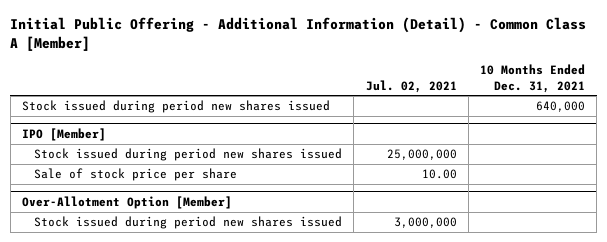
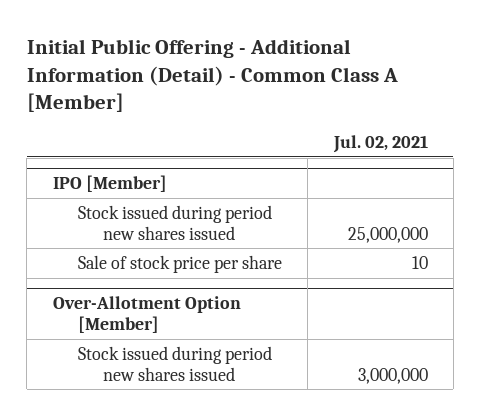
[480,64,586,93] 10 Months Ended Dec. 31, 2021 -> none
[21,100,330,114] Stock issued during period new shares issued -> none
[421,169,457,180] 10.00 -> [411,255,428,269] 10

